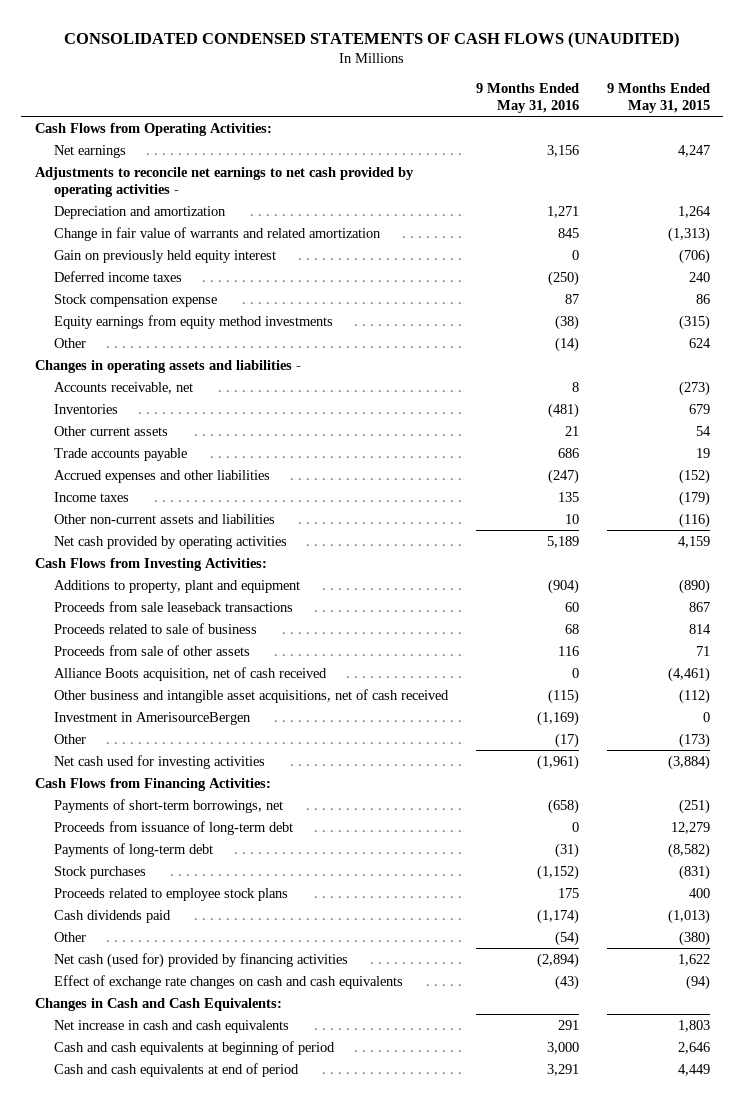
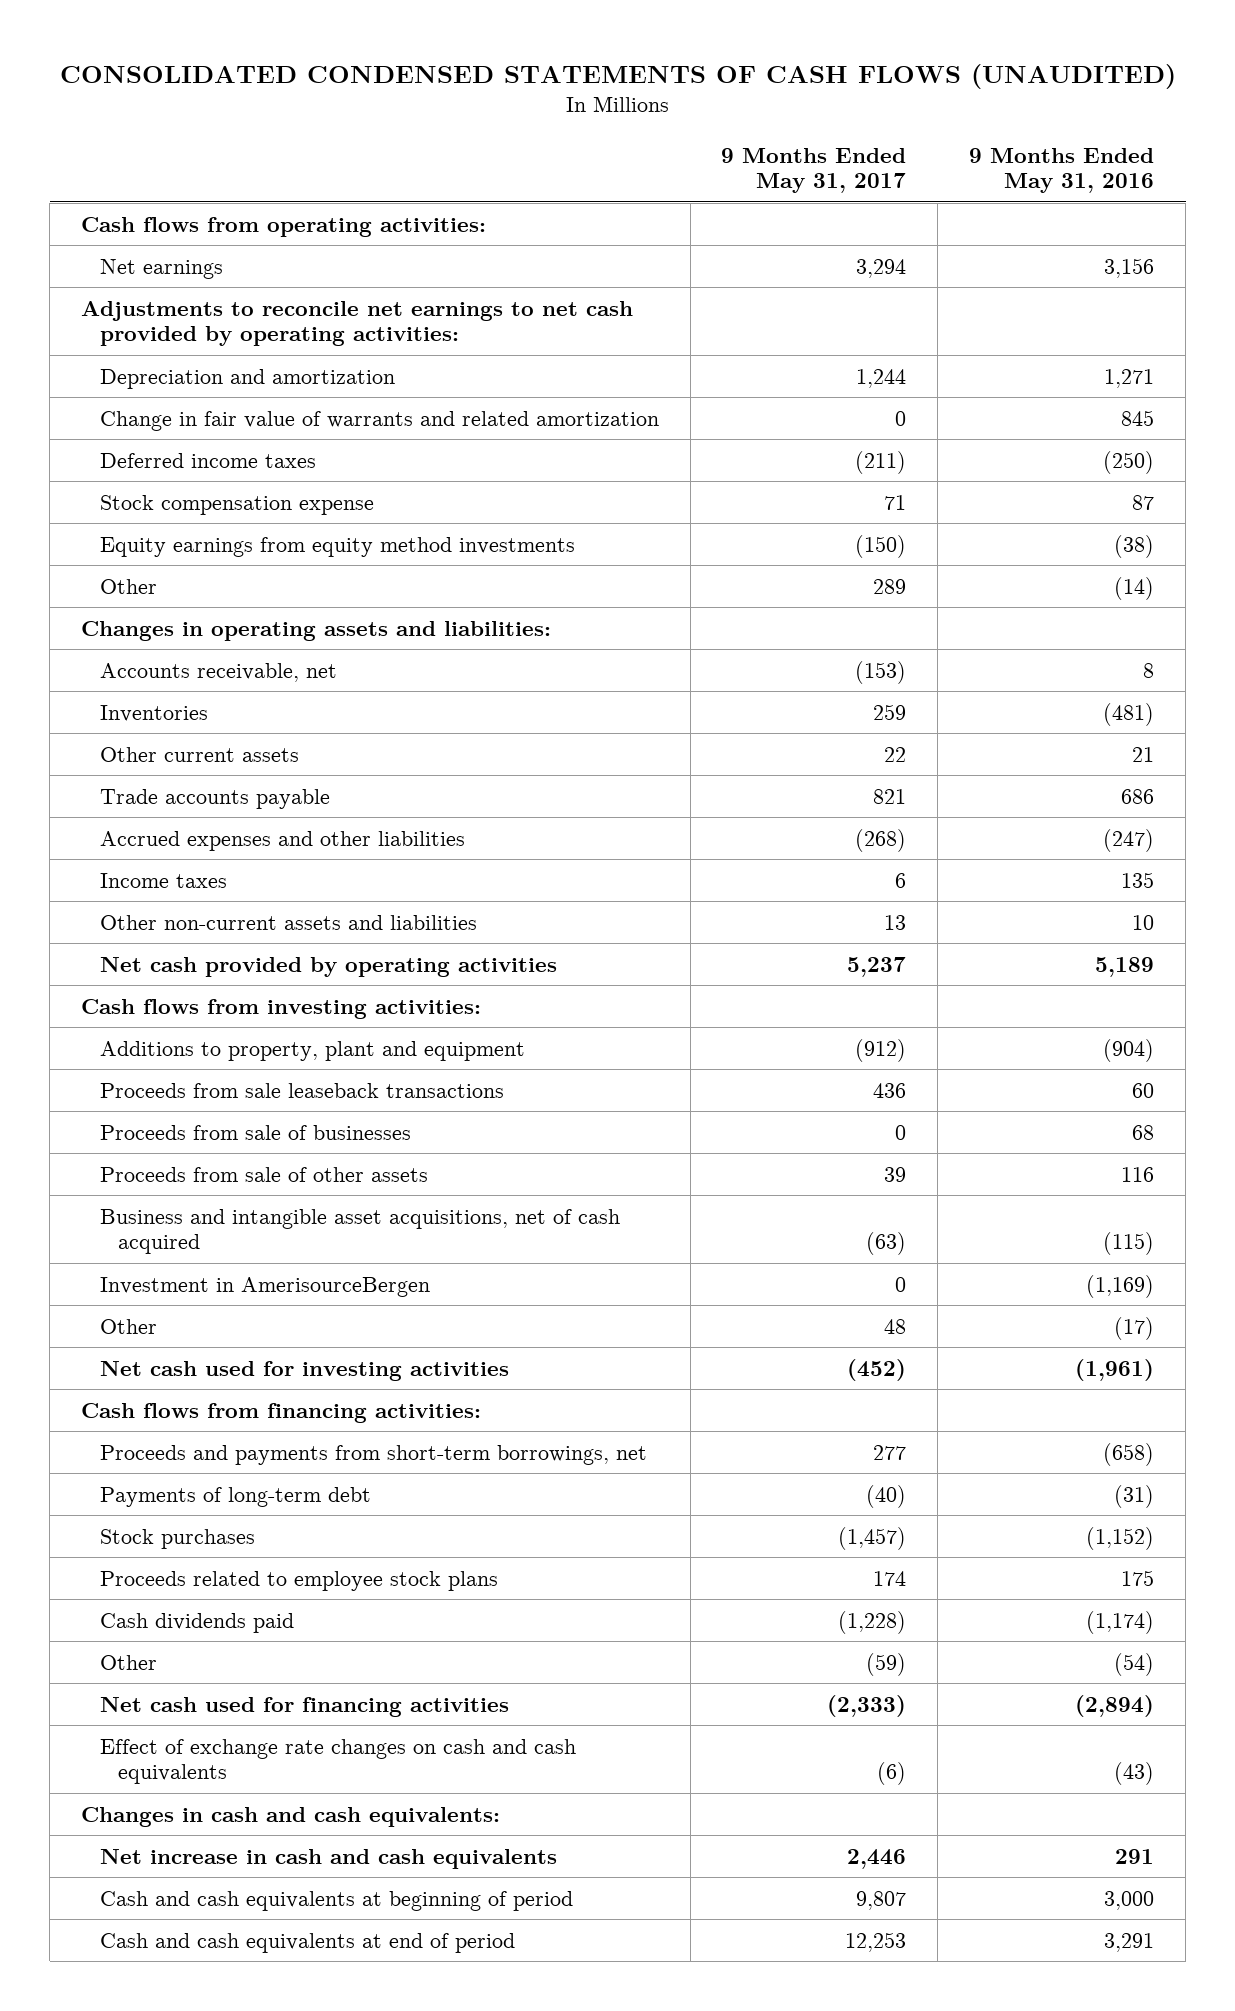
[606,83,710,113] 9 Months Ended May 31, 2015 -> none
none -> [721,147,907,194] 9 Months Ended May 31, 2017
[35,122,273,136] Cash Flows from Operating Activities: -> [81,216,487,237] Cash flows from operating activities:
[35,166,415,197] Adjustments to reconcile net earnings to net cash provided by operating activities - -> [81,300,634,346] Adjustments to reconcile net earnings to net cash provided by operating activities:
[54,249,277,263] Gain on previously held equity interest -> none
[35,359,302,373] Changes in operating assets and liabilities - -> [81,620,552,641] Changes in operating assets and liabilities:
[35,557,268,571] Cash Flows from Investing Activities: -> [81,998,482,1019] Cash flows from investing activities:
[54,622,258,634] Proceeds related to sale of business -> [99,1124,411,1140] Proceeds from sale of businesses
[54,666,328,681] Alliance Boots acquisition, net of cash received -> none
[54,688,450,703] Other business and intangible asset acquisitions, net of cash received -> [99,1208,620,1254] Business and intangible asset acquisitions, net of cash acquired
[54,820,294,835] Proceeds from issuance of long-term debt -> none
[35,777,272,791] Cash Flows from Financing Activities: -> [81,1402,482,1423] Cash flows from financing activities:
[54,798,284,813] Payments of short-term borrowings, net -> [99,1444,647,1465] Proceeds and payments from short-term borrowings, net
[54,952,349,968] Net cash (used for) provided by financing activities -> [99,1696,509,1717] Net cash used for financing activities
[35,997,283,1011] Changes in Cash and Cash Equivalents: -> [81,1806,501,1827] Changes in cash and cash equivalents:

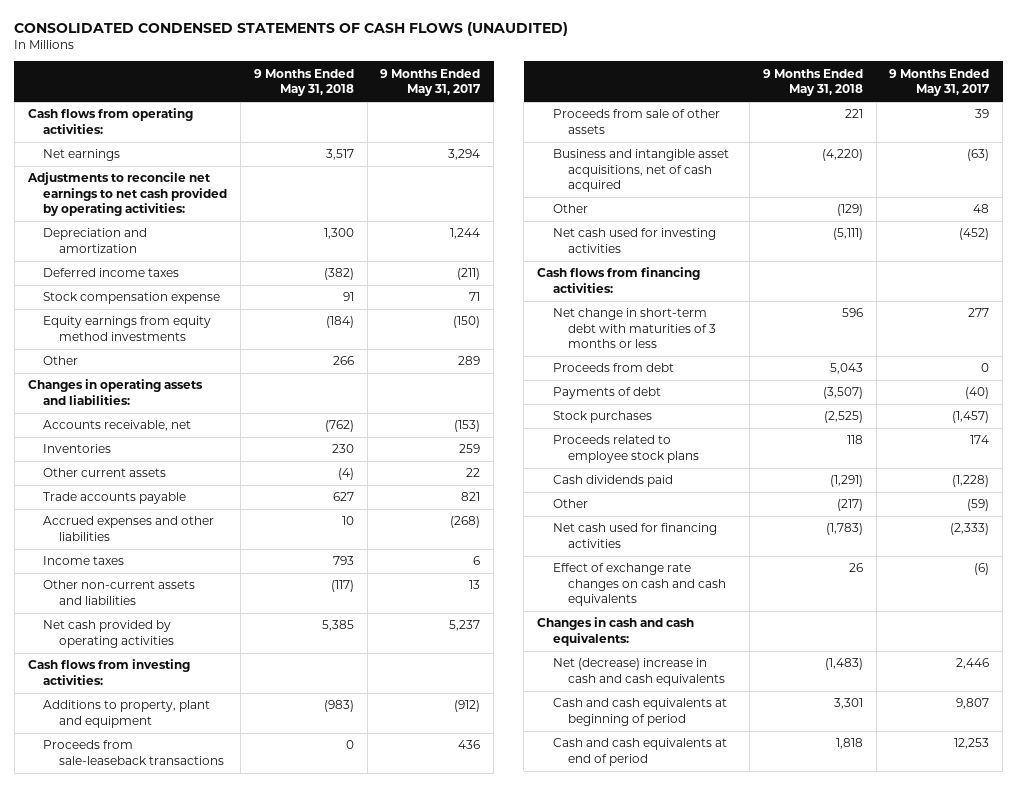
[969,147,1155,194] 9 Months Ended May 31, 2016 -> none
none -> [253,68,354,97] 9 Months Ended May 31, 2018
[99,410,659,431] Change in fair value of warrants and related amortization -> none
[99,1124,411,1140] Proceeds from sale of businesses -> none
[99,1082,504,1098] Proceeds from sale leaseback transactions -> [43,740,225,765] Proceeds from sale-leaseback transactions
[99,1276,430,1297] Investment in AmerisourceBergen -> none
[99,1444,647,1465] Proceeds and payments from short-term borrowings, net -> [552,308,717,349] Net change in short-term debt with maturities of 3 months or less
none -> [552,363,674,373] Proceeds from debt
[99,1486,371,1507] Payments of long-term debt -> [552,387,661,400] Payments of debt
[99,1848,557,1869] Net increase in cash and cash equivalents -> [552,658,726,686] Net (decrease) increase in cash and cash equivalents

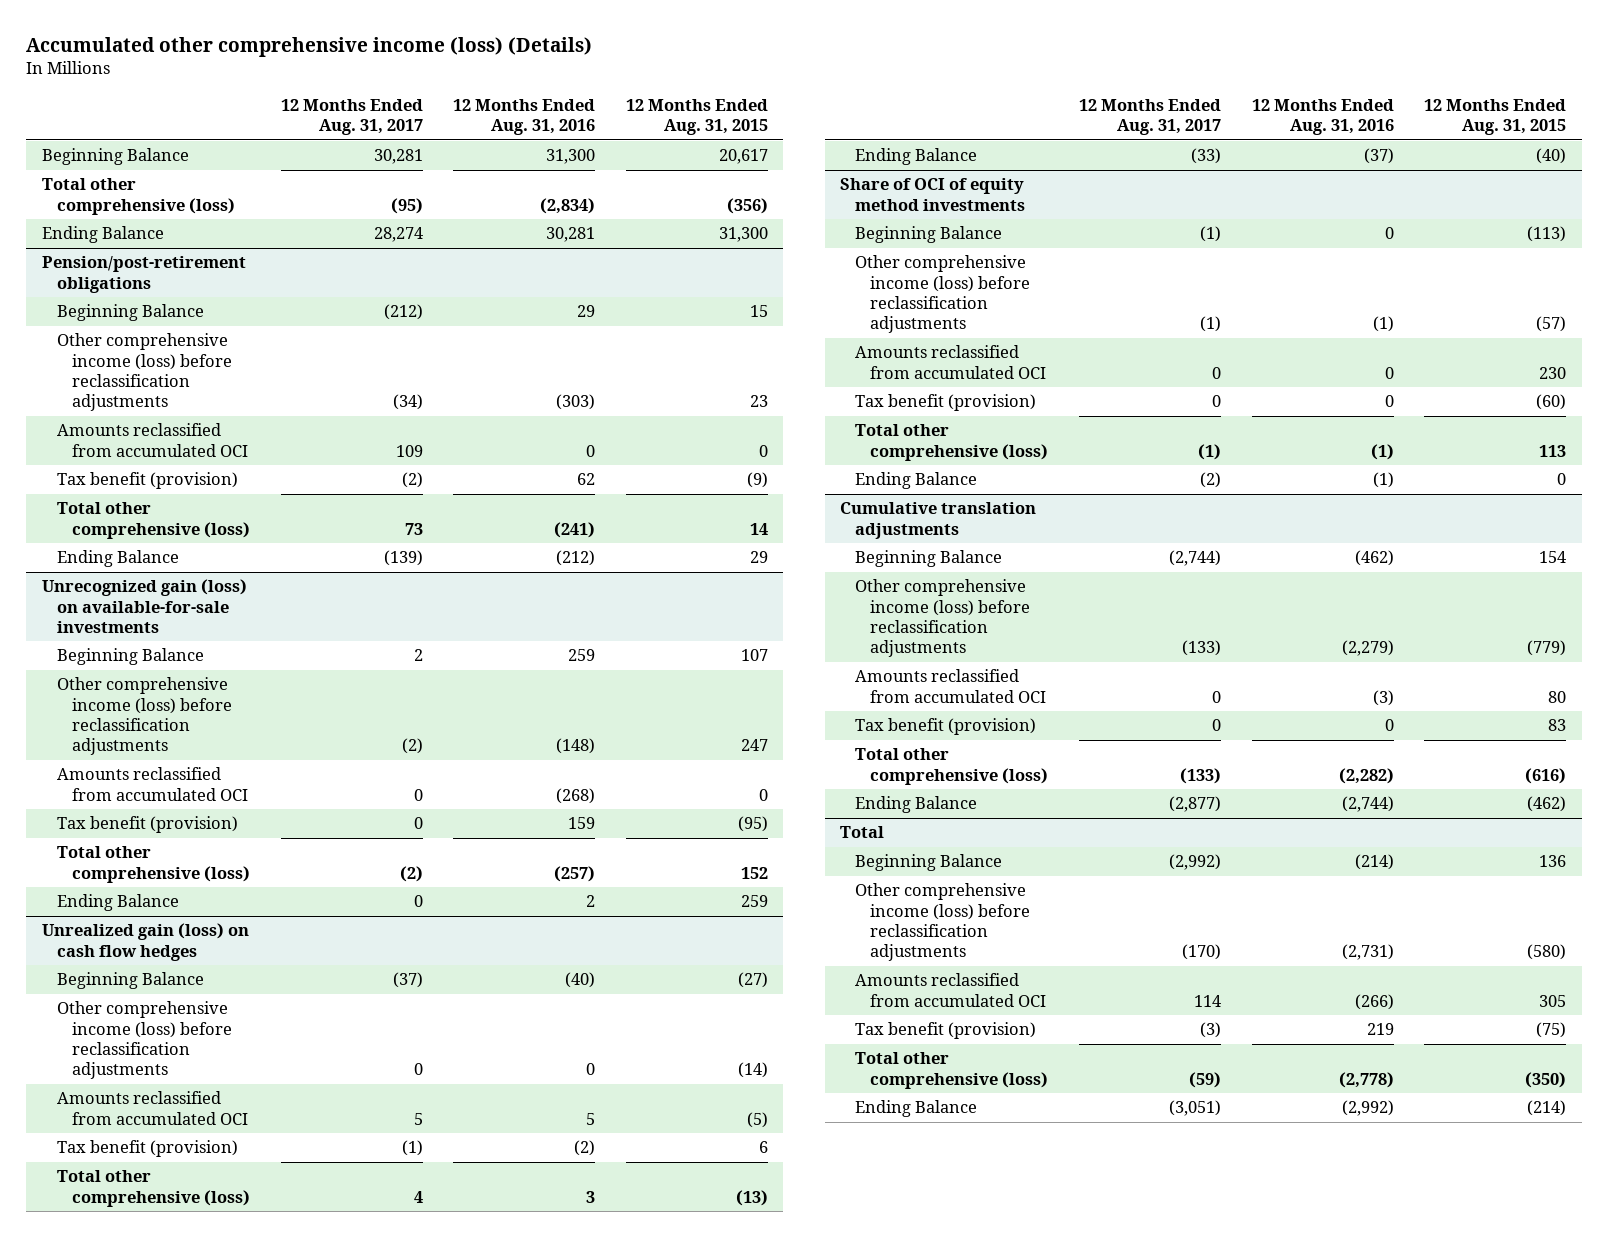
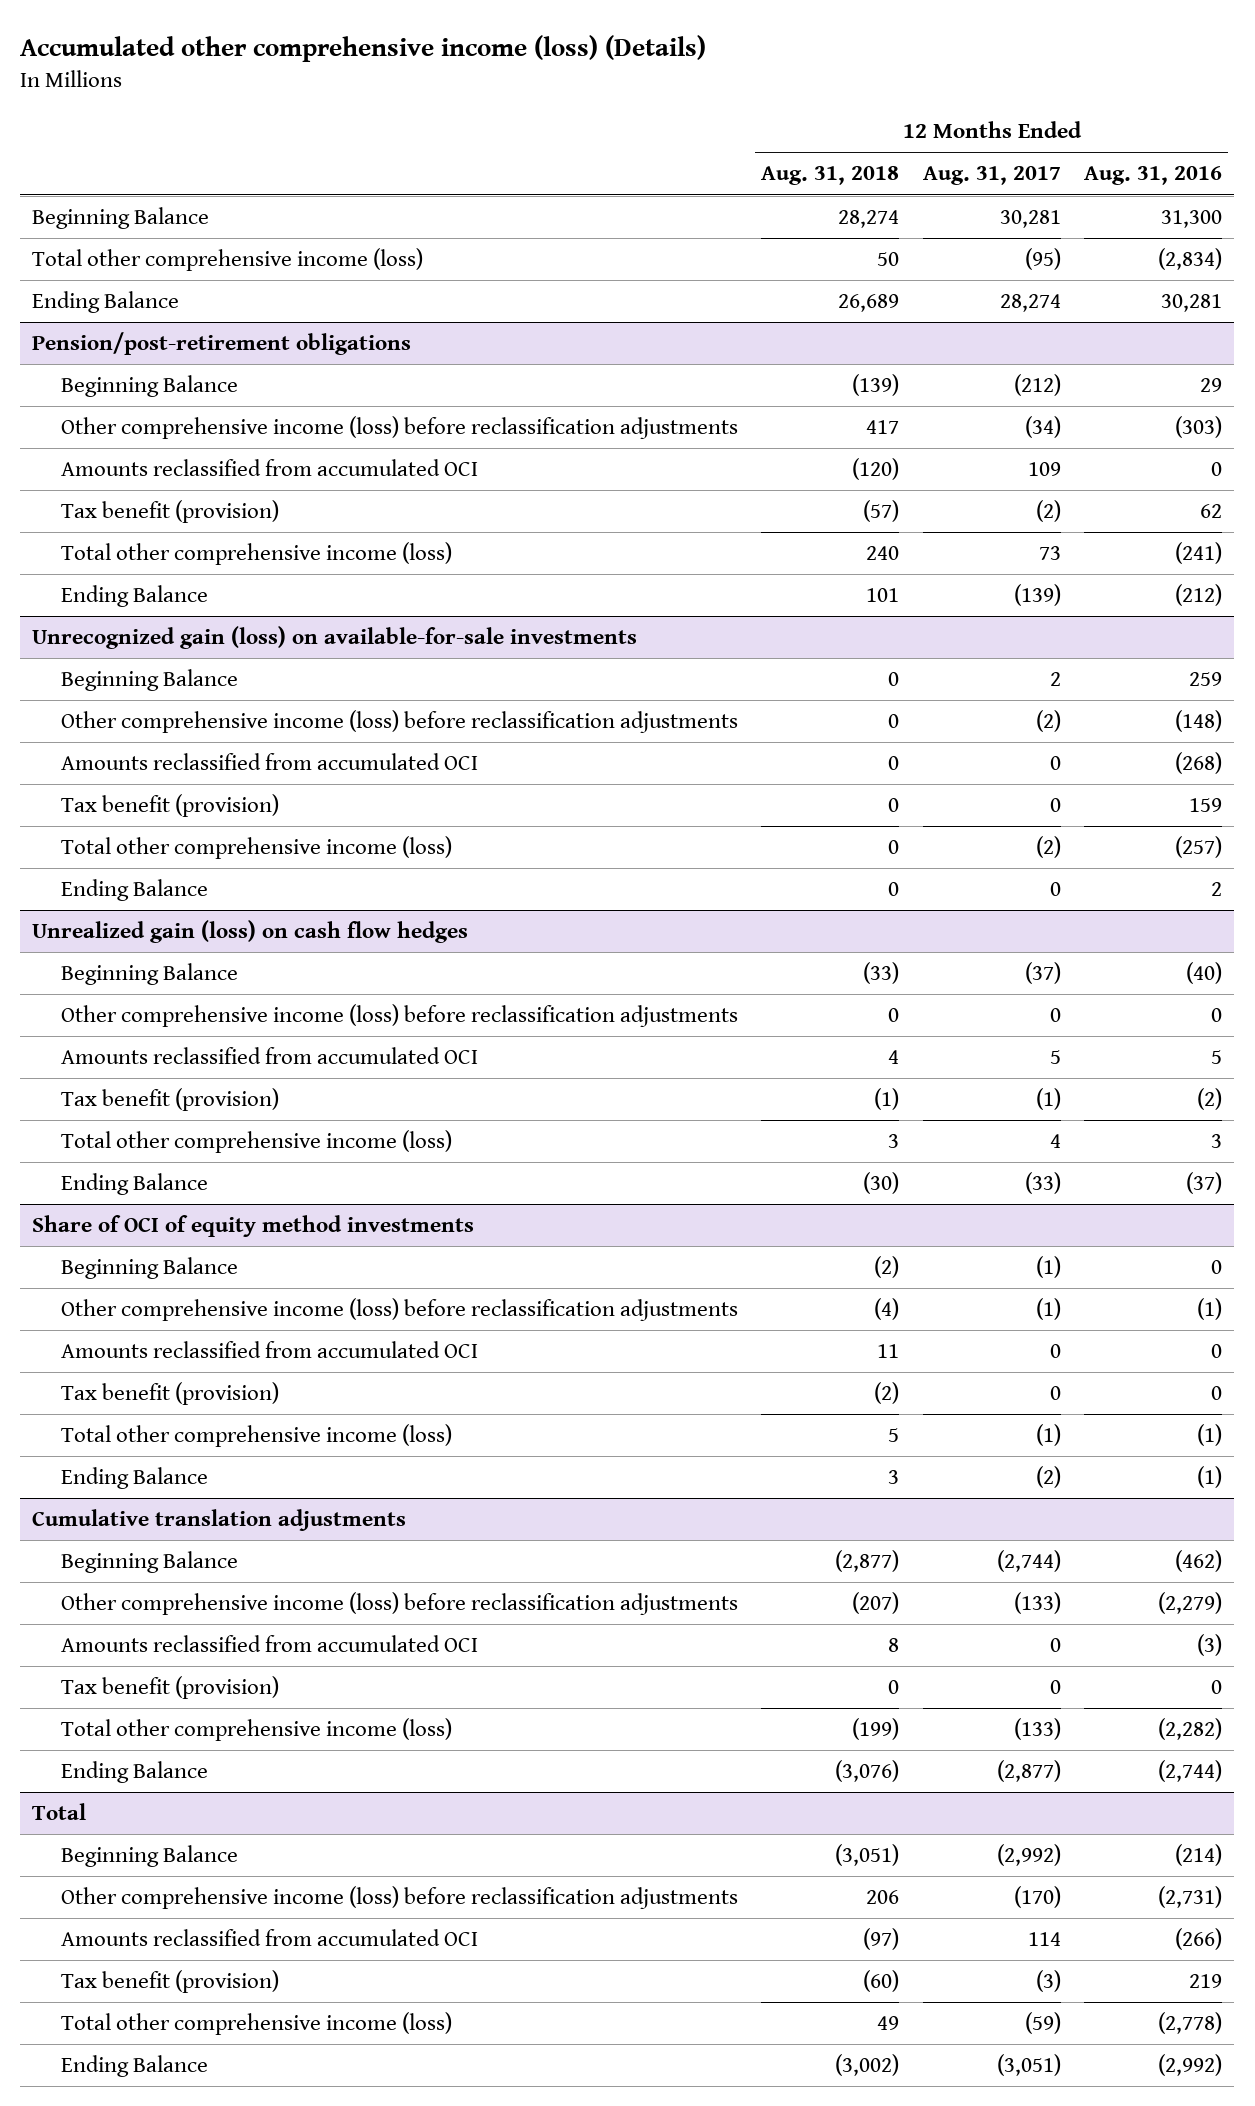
[625,99,768,136] 12 Months Ended Aug. 31, 2015 -> none
none -> [761,166,900,186] Aug. 31, 2018
[41,178,235,215] Total other comprehensive (loss) -> [32,248,424,272] Total other comprehensive income (loss)
[56,502,250,539] Total other comprehensive (loss) -> [60,542,452,566] Total other comprehensive income (loss)
[56,846,250,883] Total other comprehensive (loss) -> [60,836,452,860] Total other comprehensive income (loss)
[56,1170,250,1207] Total other comprehensive (loss) -> [60,1130,452,1154] Total other comprehensive income (loss)
[855,424,1049,461] Total other comprehensive (loss) -> [60,1424,452,1448] Total other comprehensive income (loss)
[855,748,1049,785] Total other comprehensive (loss) -> [60,1718,452,1742] Total other comprehensive income (loss)
[855,1052,1049,1089] Total other comprehensive (loss) -> [60,2012,452,2036] Total other comprehensive income (loss)

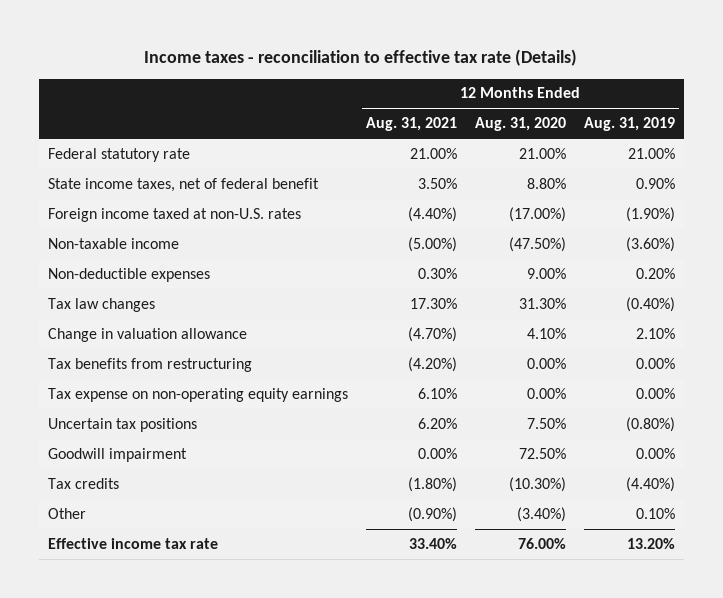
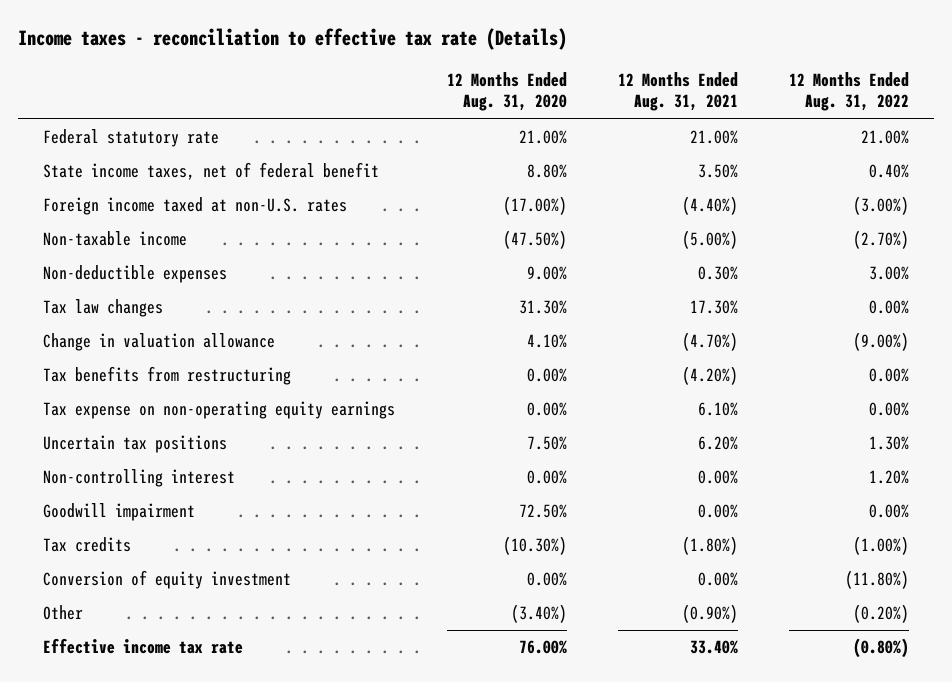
[583,117,675,132] Aug. 31, 2019 -> none
none -> [788,72,909,112] 12 Months Ended Aug. 31, 2022
none -> [43,469,236,488] Non-controlling interest
none -> [43,570,292,590] Conversion of equity investment

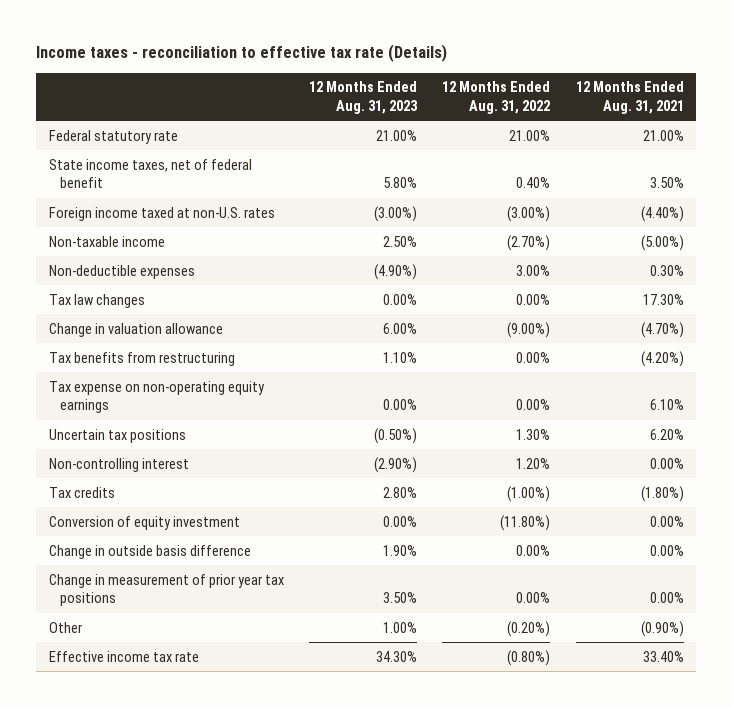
[446,72,567,112] 12 Months Ended Aug. 31, 2020 -> none
none -> [308,81,418,114] 12 Months Ended Aug. 31, 2023
[43,503,196,522] Goodwill impairment -> none
none -> [48,544,251,559] Change in outside basis difference
none -> [48,573,284,607] Change in measurement of prior year tax positions

